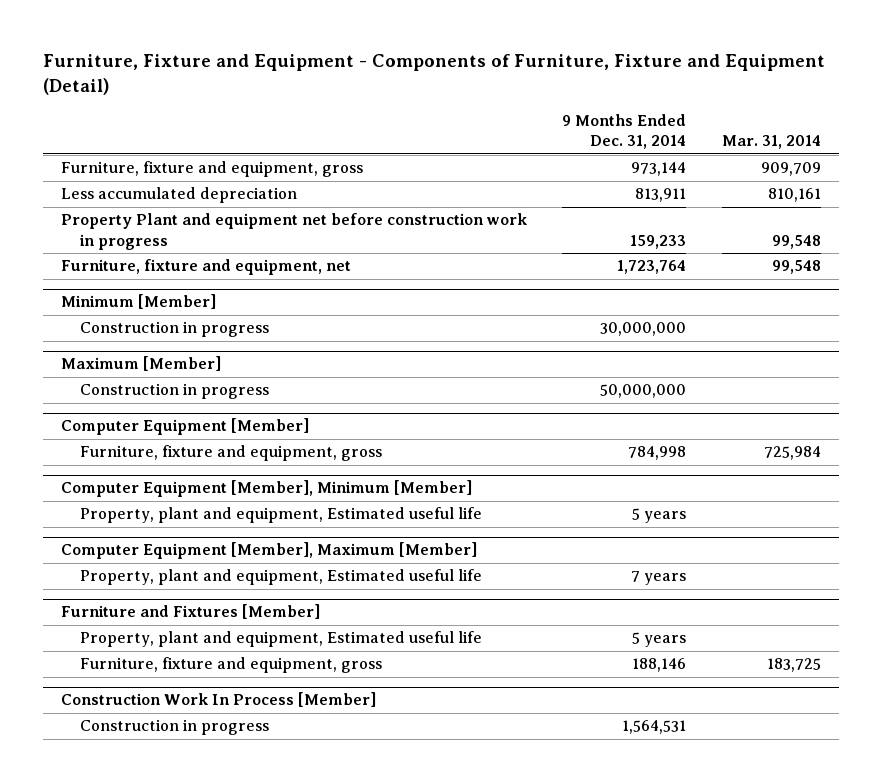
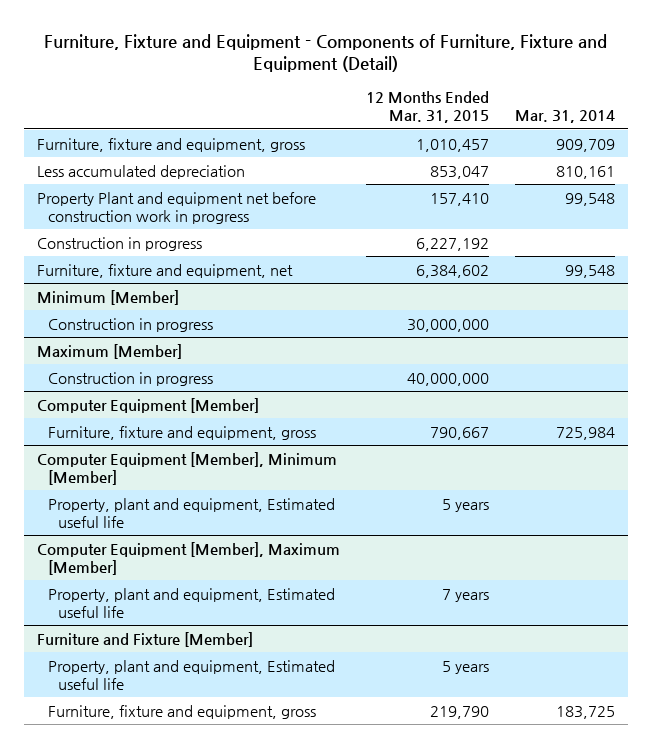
[562,114,687,150] 9 Months Ended Dec. 31, 2014 -> none
none -> [366,91,490,124] 12 Months Ended Mar. 31, 2015
none -> [37,236,203,251] Construction in progress
[60,604,320,620] Furniture and Fixtures [Member] -> [37,631,254,647] Furniture and Fixture [Member]
[60,692,376,708] Construction Work In Process [Member] -> none
[79,719,269,736] Construction in progress -> none

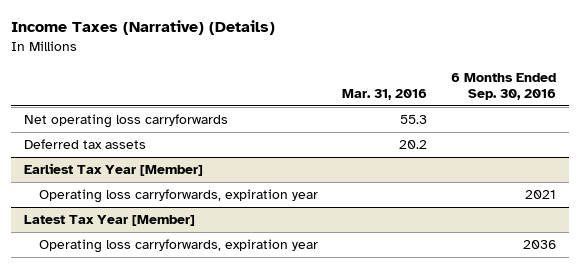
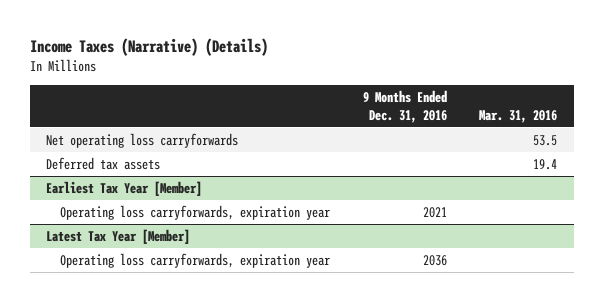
[451,72,557,100] 6 Months Ended Sep. 30, 2016 -> none
none -> [362,90,447,123] 9 Months Ended Dec. 31, 2016
[399,115,427,125] 55.3 -> [533,135,558,147] 53.5
[398,140,427,150] 20.2 -> [533,159,558,171] 19.4

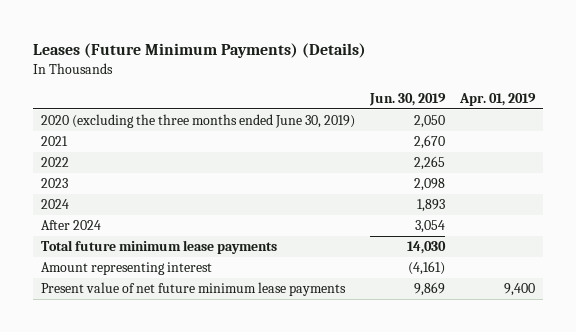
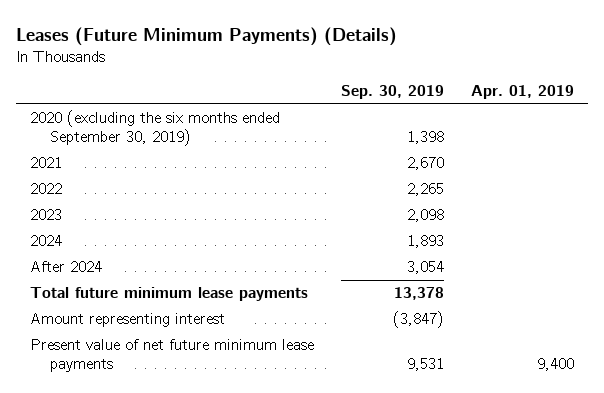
[368,92,446,106] Jun. 30, 2019 -> none
none -> [341,85,445,100] Sep. 30, 2019
[40,114,355,129] 2020 (excluding the three months ended June 30, 2019) -> [29,110,280,147] 2020 (excluding the six months ended September 30, 2019)

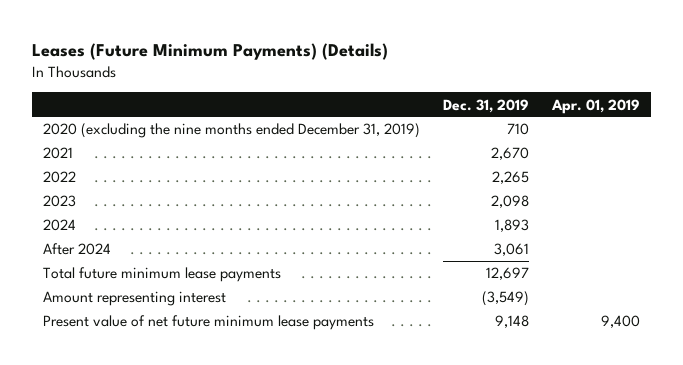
[341,85,445,100] Sep. 30, 2019 -> none
none -> [443,98,530,113] Dec. 31, 2019
[29,110,280,147] 2020 (excluding the six months ended September 30, 2019) -> [43,123,421,139] 2020 (excluding the nine months ended December 31, 2019)

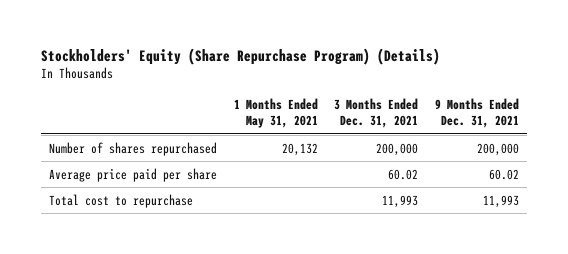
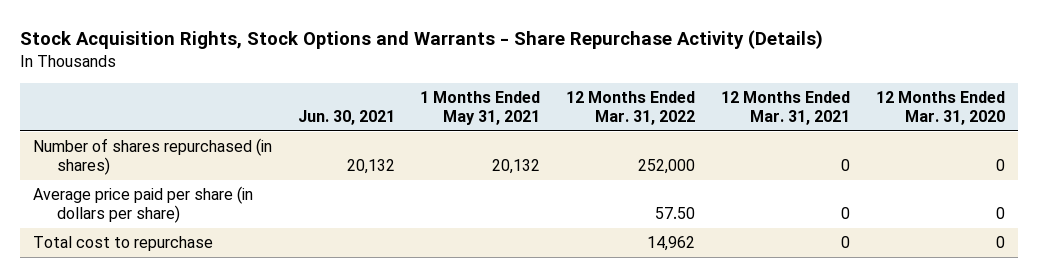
[40,47,440,65] Stockholders' Equity (Share Repurchase Program) (Details) -> [20,30,824,50] Stock Acquisition Rights, Stock Options and Warrants - Share Repurchase Activity (Details)
[334,97,419,129] 3 Months Ended Dec. 31, 2021 -> none
[434,97,519,129] 9 Months Ended Dec. 31, 2021 -> none
none -> [297,109,395,125] Jun. 30, 2021
none -> [566,91,696,125] 12 Months Ended Mar. 31, 2022
none -> [720,91,850,125] 12 Months Ended Mar. 31, 2021
none -> [875,91,1005,125] 12 Months Ended Mar. 31, 2020
[49,141,218,156] Number of shares repurchased -> [32,138,272,175] Number of shares repurchased (in shares)
[49,167,218,182] Average price paid per share -> [32,186,253,223] Average price paid per share (in dollars per share)

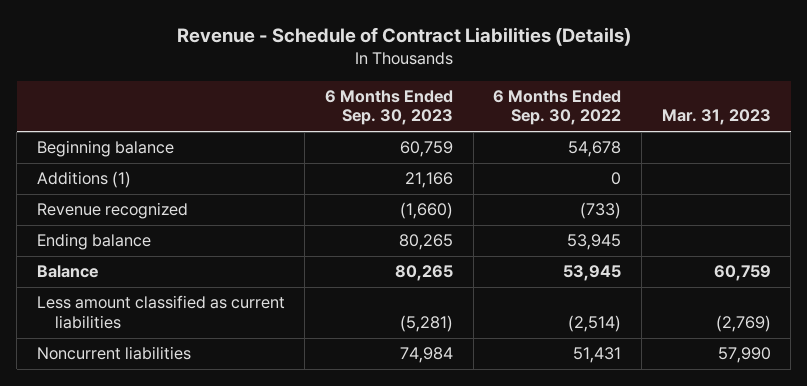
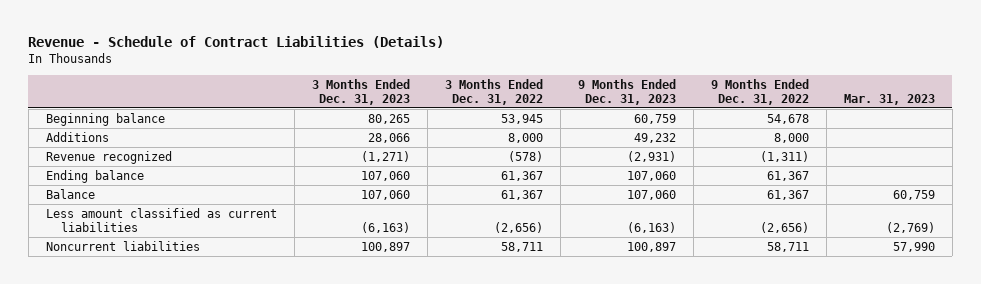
[325,89,454,126] 6 Months Ended Sep. 30, 2023 -> none
[493,89,622,126] 6 Months Ended Sep. 30, 2022 -> none
none -> [311,78,410,105] 3 Months Ended Dec. 31, 2023
none -> [444,78,543,105] 3 Months Ended Dec. 31, 2022
none -> [577,78,676,105] 9 Months Ended Dec. 31, 2023
none -> [710,78,809,105] 9 Months Ended Dec. 31, 2022
[36,171,131,189] Additions (1) -> [45,131,109,142] Additions

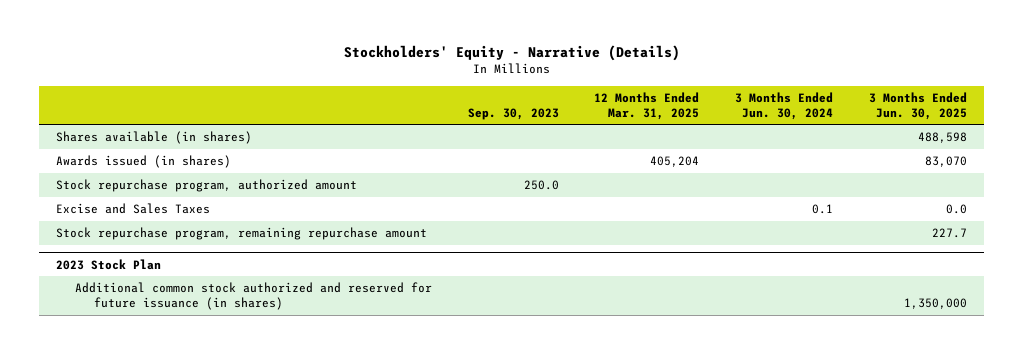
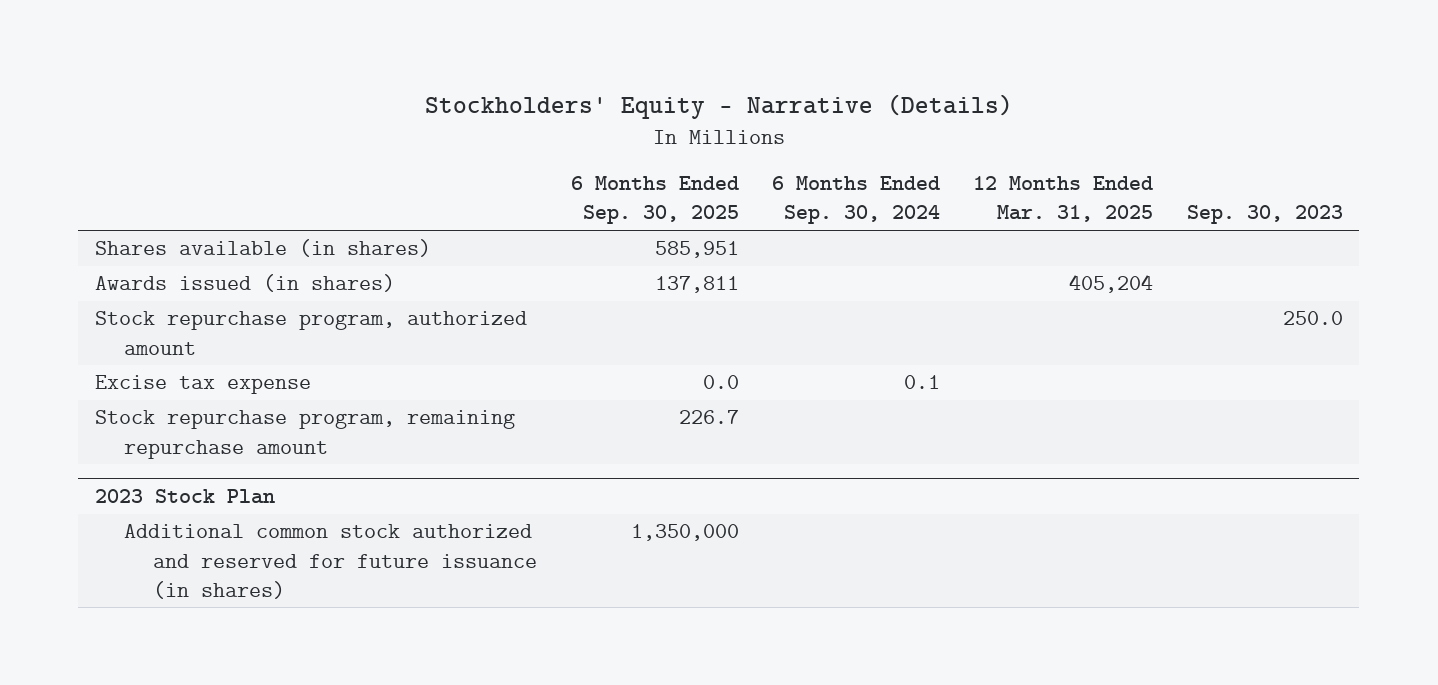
[735,91,834,120] 3 Months Ended Jun. 30, 2024 -> none
[868,91,967,120] 3 Months Ended Jun. 30, 2025 -> none
none -> [570,176,739,225] 6 Months Ended Sep. 30, 2025
none -> [771,176,940,225] 6 Months Ended Sep. 30, 2024
[56,203,211,215] Excise and Sales Taxes -> [95,375,312,395] Excise tax expense

